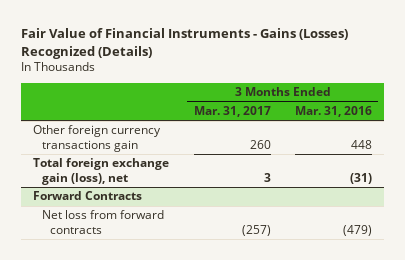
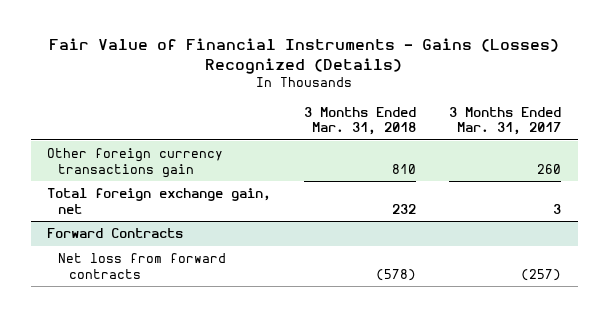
[295,105,373,117] Mar. 31, 2016 -> none
none -> [304,106,417,136] 3 Months Ended Mar. 31, 2018
[32,158,169,185] Total foreign exchange gain (loss), net -> [47,188,272,214] Total foreign exchange gain, net

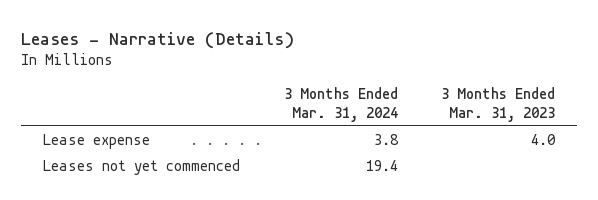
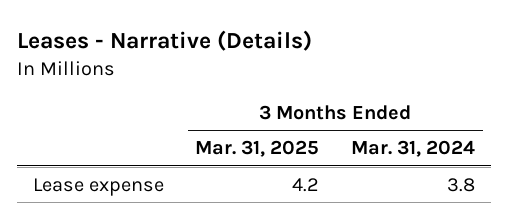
[440,86,555,123] 3 Months Ended Mar. 31, 2023 -> none
none -> [195,140,320,158] Mar. 31, 2025
[43,158,241,175] Leases not yet commenced -> none

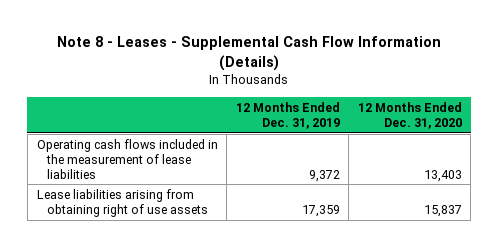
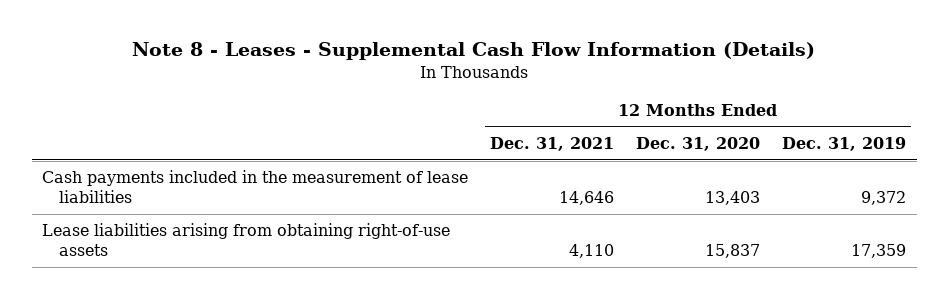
none -> [490,137,615,152] Dec. 31, 2021
[36,138,218,179] Operating cash flows included in the measurement of lease liabilities -> [42,170,469,204] Cash payments included in the measurement of lease liabilities
[36,188,209,217] Lease liabilities arising from obtaining right of use assets -> [42,223,451,257] Lease liabilities arising from obtaining right-of-use assets

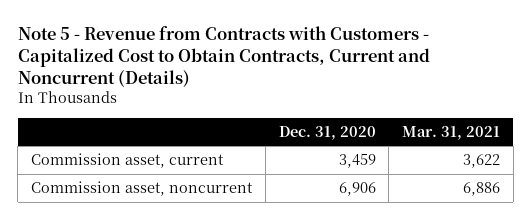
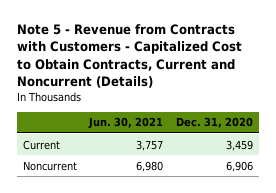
[402,125,501,140] Mar. 31, 2021 -> none
none -> [88,117,164,130] Jun. 30, 2021
[31,152,225,168] Commission asset, current -> [23,139,61,150] Current
[31,180,254,196] Commission asset, noncurrent -> [23,160,78,171] Noncurrent

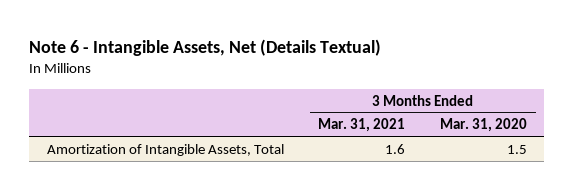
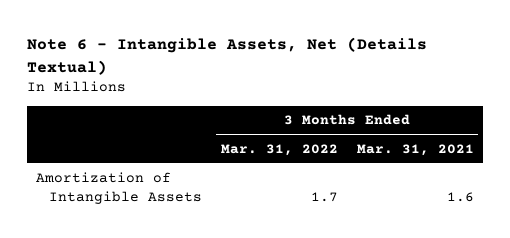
[440,118,528,133] Mar. 31, 2020 -> none
none -> [220,143,338,156] Mar. 31, 2022
[46,143,284,156] Amortization of Intangible Assets, Total -> [36,172,202,205] Amortization of Intangible Assets

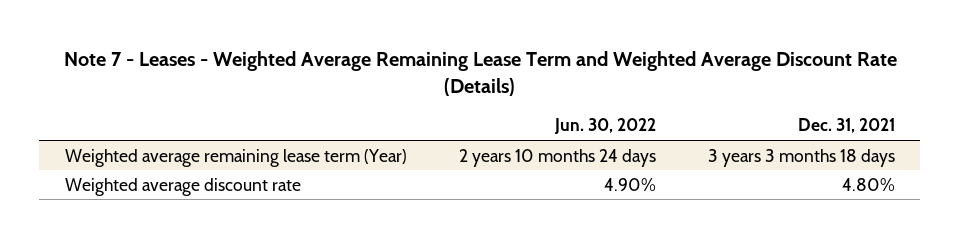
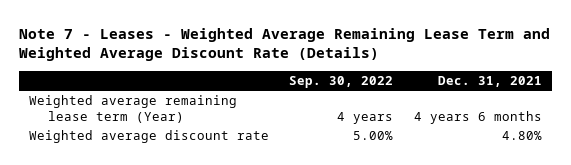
[553,118,656,135] Jun. 30, 2022 -> none
none -> [289,75,394,88] Sep. 30, 2022
[707,148,895,167] 3 years 3 months 18 days -> [413,110,542,124] 4 years 6 months

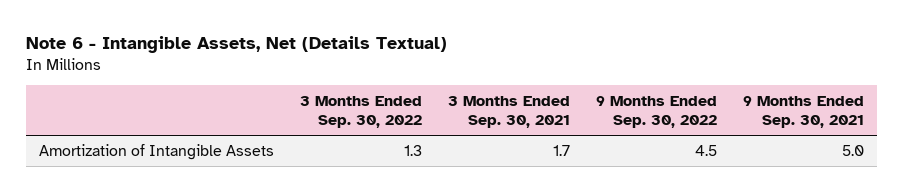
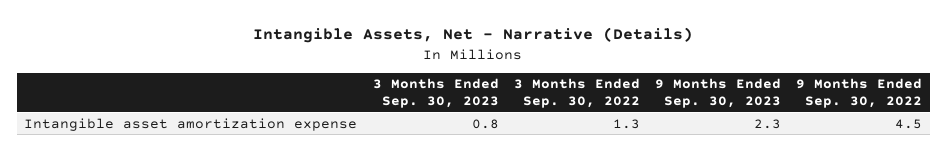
[25,36,447,54] Note 6 - Intangible Assets, Net (Details Textual) -> [253,27,694,44] Intangible Assets, Net - Narrative (Details)
[447,95,570,129] 3 Months Ended Sep. 30, 2021 -> none
[743,95,865,129] 9 Months Ended Sep. 30, 2021 -> none
none -> [372,78,499,109] 3 Months Ended Sep. 30, 2023
none -> [654,78,781,109] 9 Months Ended Sep. 30, 2023
[38,144,274,161] Amortization of Intangible Assets -> [24,117,358,131] Intangible asset amortization expense

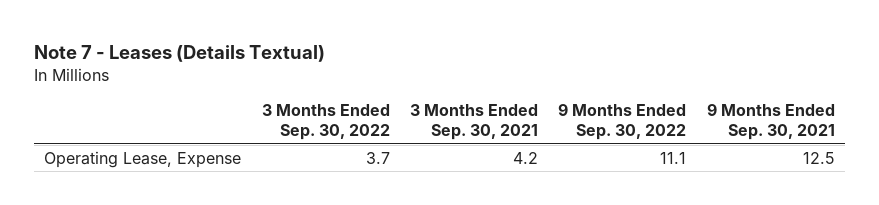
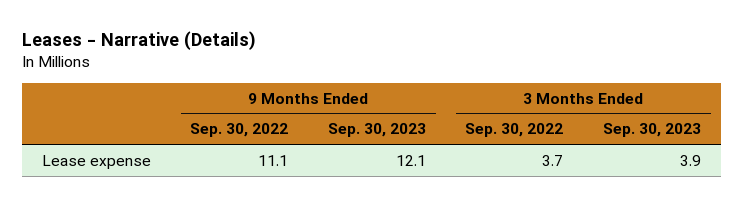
[34,45,326,63] Note 7 - Leases (Details Textual) -> [22,31,257,51] Leases - Narrative (Details)
[409,104,538,141] 3 Months Ended Sep. 30, 2021 -> none
[706,103,835,141] 9 Months Ended Sep. 30, 2021 -> none
none -> [327,123,426,138] Sep. 30, 2023
none -> [602,123,701,138] Sep. 30, 2023
[44,151,242,169] Operating Lease, Expense -> [41,154,151,169] Lease expense

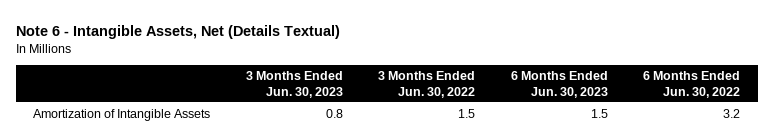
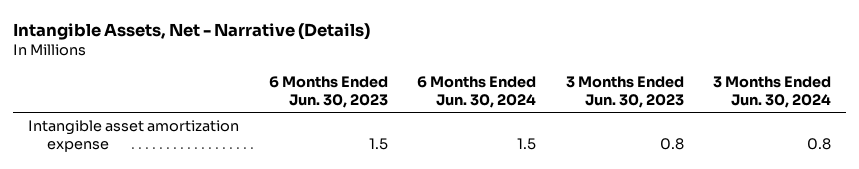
[15,24,340,39] Note 6 - Intangible Assets, Net (Details Textual) -> [13,22,371,40] Intangible Assets, Net - Narrative (Details)
[378,71,476,98] 3 Months Ended Jun. 30, 2022 -> none
[643,71,741,98] 6 Months Ended Jun. 30, 2022 -> none
none -> [417,76,537,109] 6 Months Ended Jun. 30, 2024
none -> [713,76,832,109] 3 Months Ended Jun. 30, 2024
[33,108,211,121] Amortization of Intangible Assets -> [28,119,240,152] Intangible asset amortization expense

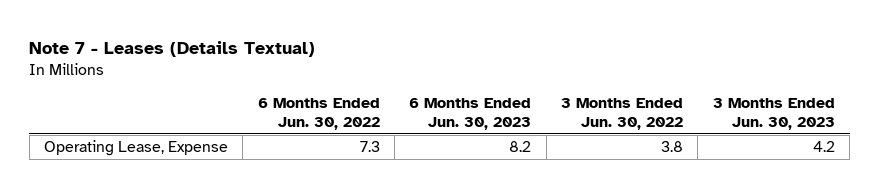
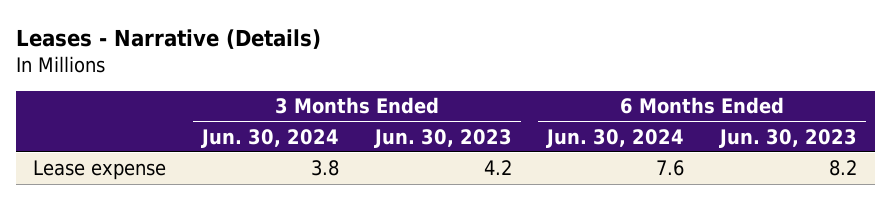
[29,40,316,57] Note 7 - Leases (Details Textual) -> [15,28,321,49] Leases - Narrative (Details)
[257,97,380,131] 6 Months Ended Jun. 30, 2022 -> none
[561,97,684,131] 3 Months Ended Jun. 30, 2022 -> none
none -> [201,128,340,148] Jun. 30, 2024
none -> [546,128,685,148] Jun. 30, 2024
[43,140,228,157] Operating Lease, Expense -> [33,160,167,181] Lease expense

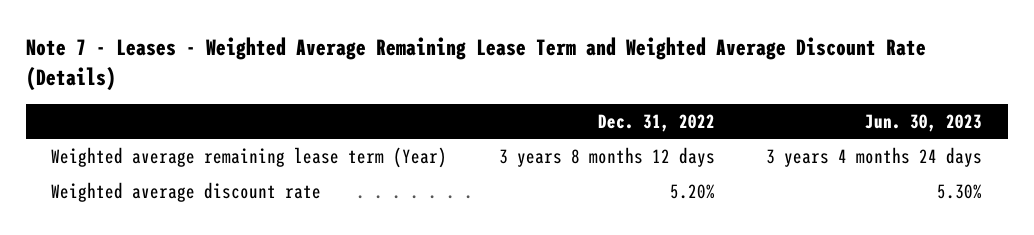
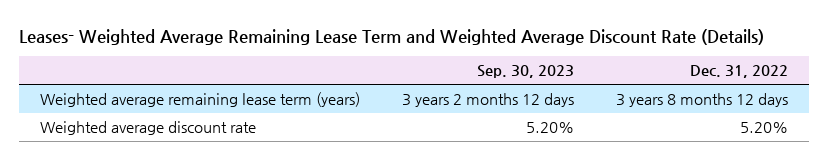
[25,37,926,91] Note 7 - Leases - Weighted Average Remaining Lease Term and Weighted Average Discount Rate (Details) -> [19,28,765,45] Leases- Weighted Average Remaining Lease Term and Weighted Average Discount Rate (Details)
[865,113,983,132] Jun. 30, 2023 -> none
none -> [477,65,575,79] Sep. 30, 2023
[51,147,448,169] Weighted average remaining lease term (Year) -> [40,92,361,108] Weighted average remaining lease term (years)

